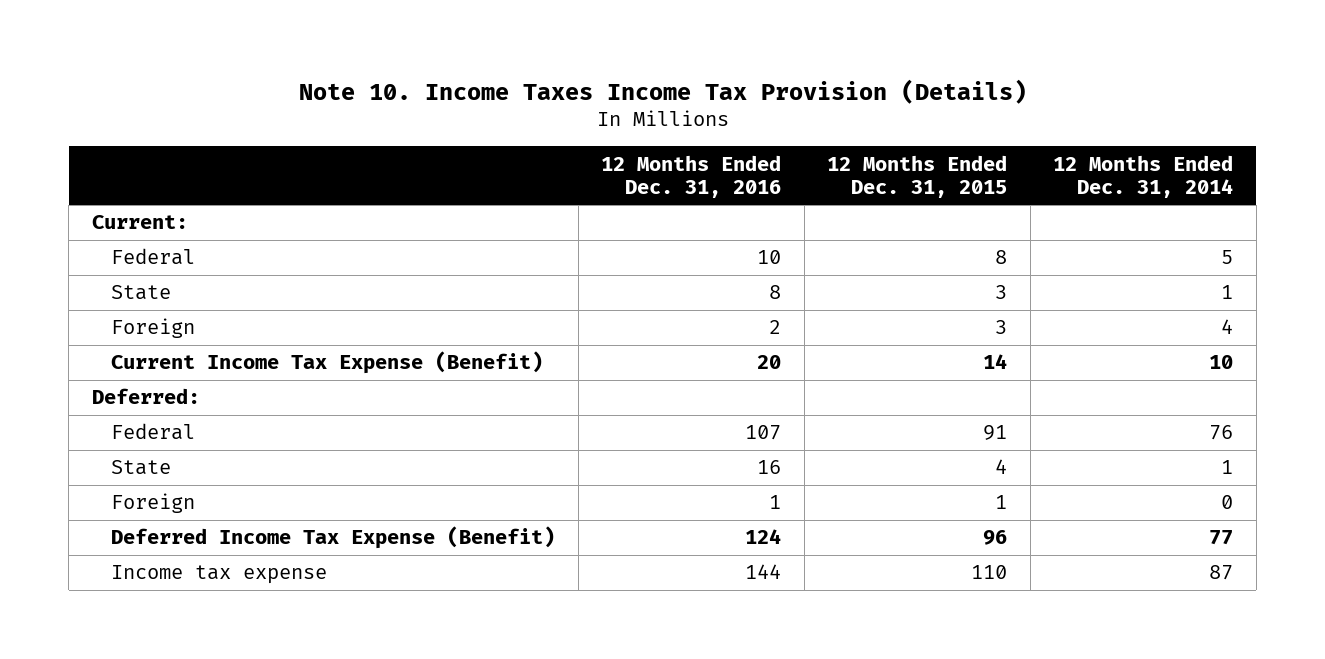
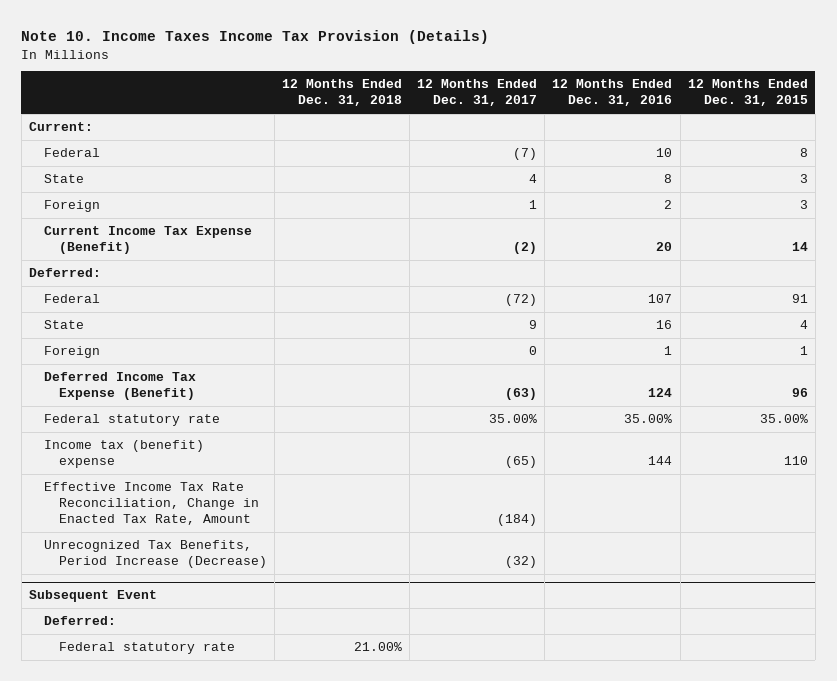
[1053,154,1234,198] 12 Months Ended Dec. 31, 2014 -> none
none -> [282,79,403,107] 12 Months Ended Dec. 31, 2018
none -> [417,79,538,107] 12 Months Ended Dec. 31, 2017
none -> [44,414,221,427] Federal statutory rate
[111,565,328,585] Income tax expense -> [44,440,205,469] Income tax (benefit) expense
none -> [44,482,260,526] Effective Income Tax Rate Reconciliation, Change in Enacted Tax Rate, Amount
none -> [44,540,268,569] Unrecognized Tax Benefits, Period Increase (Decrease)
none -> [29,590,158,603] Subsequent Event
none -> [44,616,117,626] Deferred:
none -> [59,642,236,655] Federal statutory rate

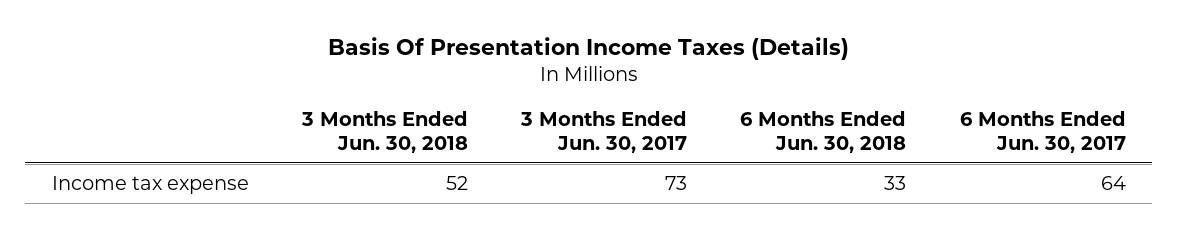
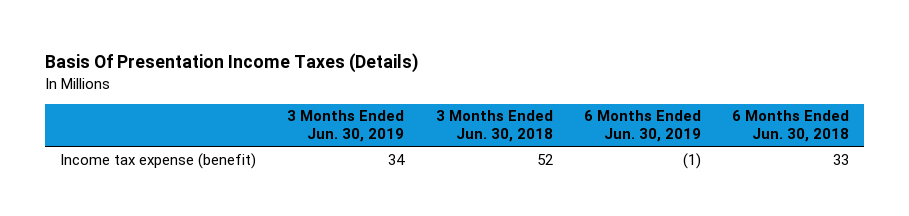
[520,111,688,154] 3 Months Ended Jun. 30, 2017 -> none
[959,111,1126,154] 6 Months Ended Jun. 30, 2017 -> none
none -> [287,110,405,143] 3 Months Ended Jun. 30, 2019
none -> [583,110,701,143] 6 Months Ended Jun. 30, 2019
[51,176,249,195] Income tax expense -> [60,152,257,169] Income tax expense (benefit)

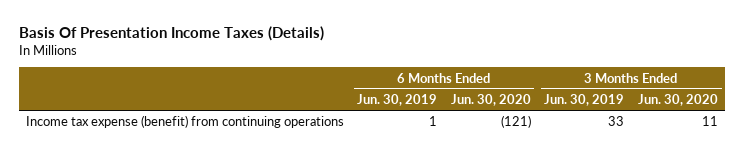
[435,110,553,143] 3 Months Ended Jun. 30, 2018 -> none
[731,110,849,143] 6 Months Ended Jun. 30, 2018 -> none
none -> [450,94,531,107] Jun. 30, 2020
none -> [638,94,719,107] Jun. 30, 2020
[60,152,257,169] Income tax expense (benefit) -> [25,115,344,129] Income tax expense (benefit) from continuing operations
[388,153,406,165] 34 -> [608,116,625,127] 33
[682,152,701,169] (1) -> [429,116,438,127] 1

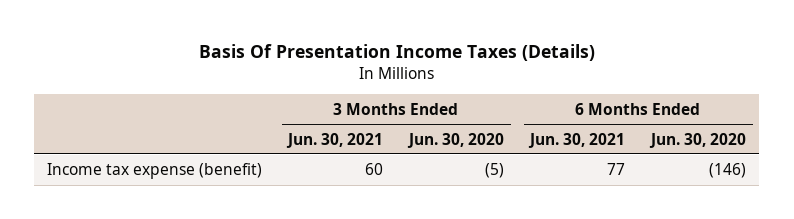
[357,94,438,107] Jun. 30, 2019 -> none
[544,94,625,107] Jun. 30, 2019 -> none
none -> [286,132,384,148] Jun. 30, 2021
none -> [528,132,626,148] Jun. 30, 2021
[25,115,344,129] Income tax expense (benefit) from continuing operations -> [47,163,263,180] Income tax expense (benefit)
[500,115,531,129] (121) -> [709,163,747,179] (146)
[702,116,719,127] 11 -> [485,163,505,179] (5)

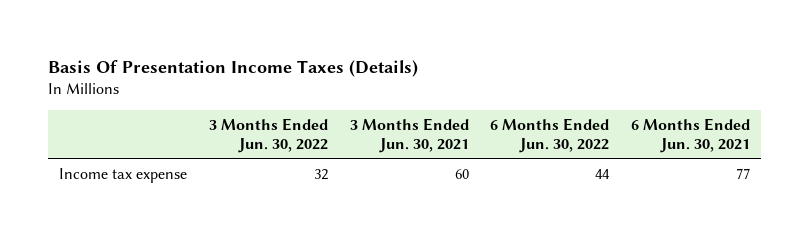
[407,132,505,148] Jun. 30, 2020 -> none
[649,132,747,148] Jun. 30, 2020 -> none
none -> [208,117,328,153] 3 Months Ended Jun. 30, 2022
none -> [490,117,610,153] 6 Months Ended Jun. 30, 2022
[47,163,263,180] Income tax expense (benefit) -> [59,167,188,183] Income tax expense

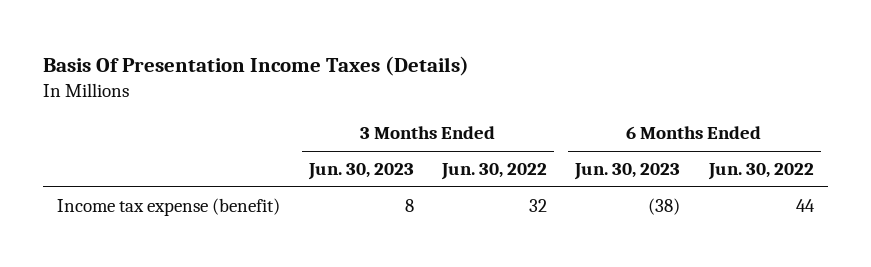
[349,117,469,153] 3 Months Ended Jun. 30, 2021 -> none
[630,117,750,153] 6 Months Ended Jun. 30, 2021 -> none
none -> [307,163,414,181] Jun. 30, 2023
none -> [574,163,681,181] Jun. 30, 2023
[59,167,188,183] Income tax expense -> [57,198,281,217] Income tax expense (benefit)

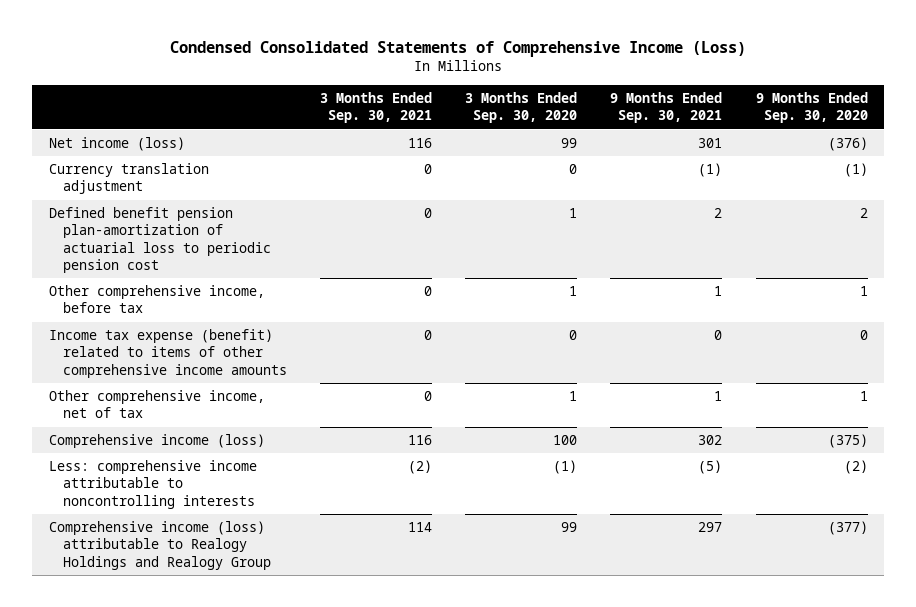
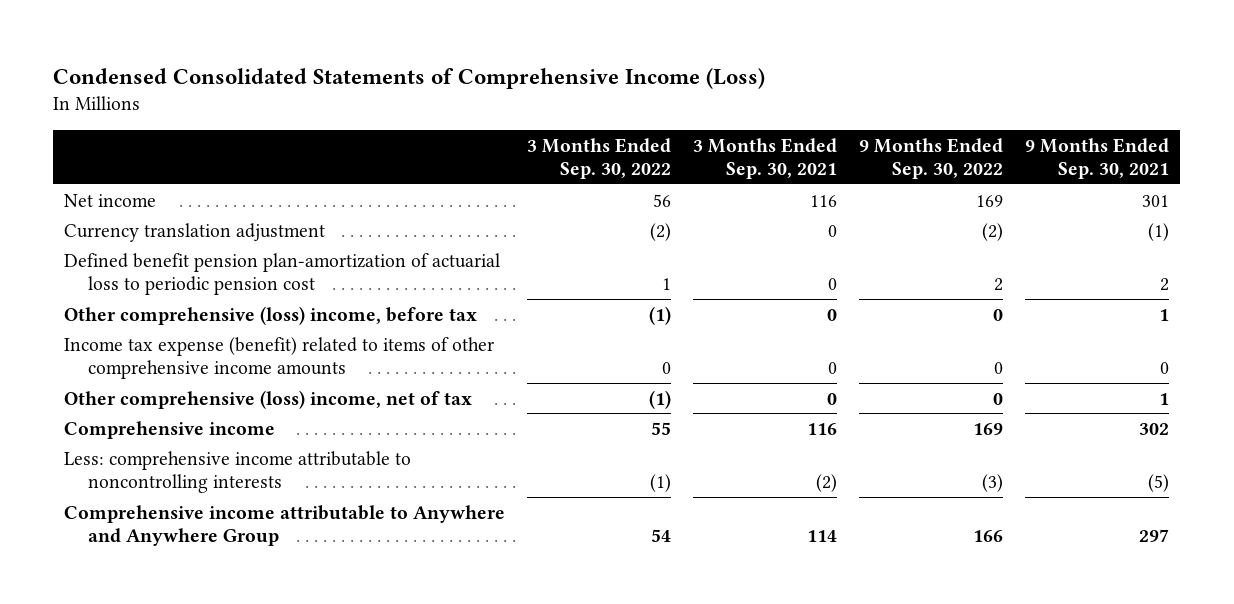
[465,92,578,124] 3 Months Ended Sep. 30, 2020 -> none
[755,92,868,124] 9 Months Ended Sep. 30, 2020 -> none
none -> [527,137,672,179] 3 Months Ended Sep. 30, 2022
none -> [859,137,1004,179] 9 Months Ended Sep. 30, 2022
[48,137,185,152] Net income (loss) -> [64,193,157,207] Net income
[48,285,265,314] Other comprehensive income, before tax -> [64,305,478,325] Other comprehensive (loss) income, before tax
[48,390,265,419] Other comprehensive income, net of tax -> [64,389,473,409] Other comprehensive (loss) income, net of tax
[48,434,265,449] Comprehensive income (loss) -> [64,420,276,439] Comprehensive income
[48,521,272,570] Comprehensive income (loss) attributable to Realogy Holdings and Realogy Group -> [64,504,506,546] Comprehensive income attributable to Anywhere and Anywhere Group

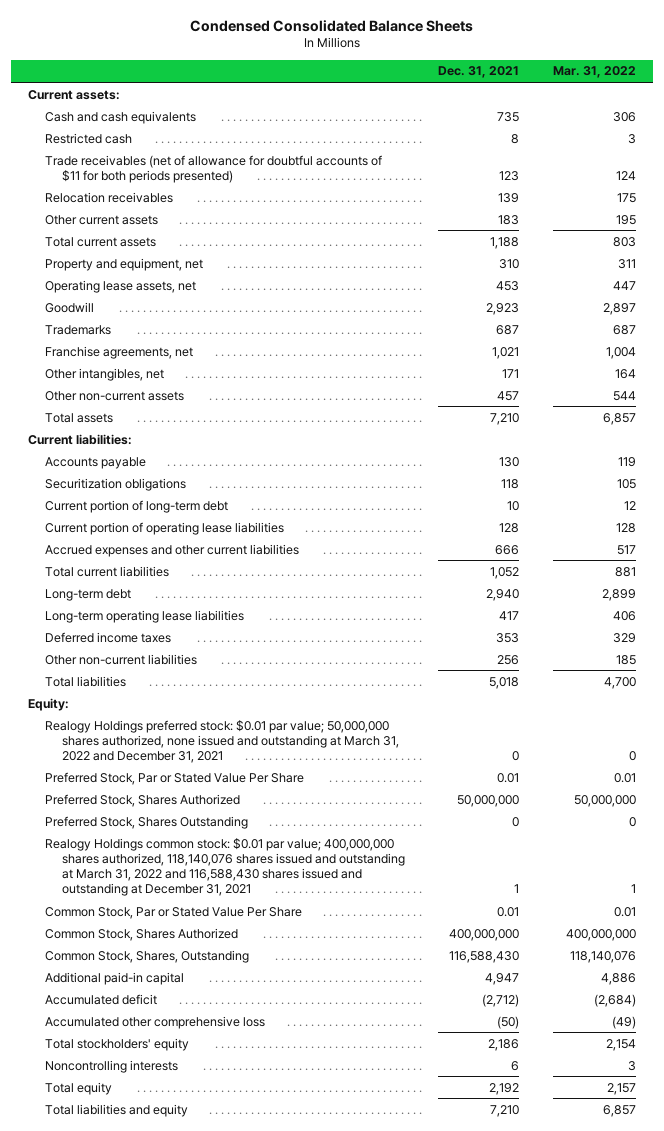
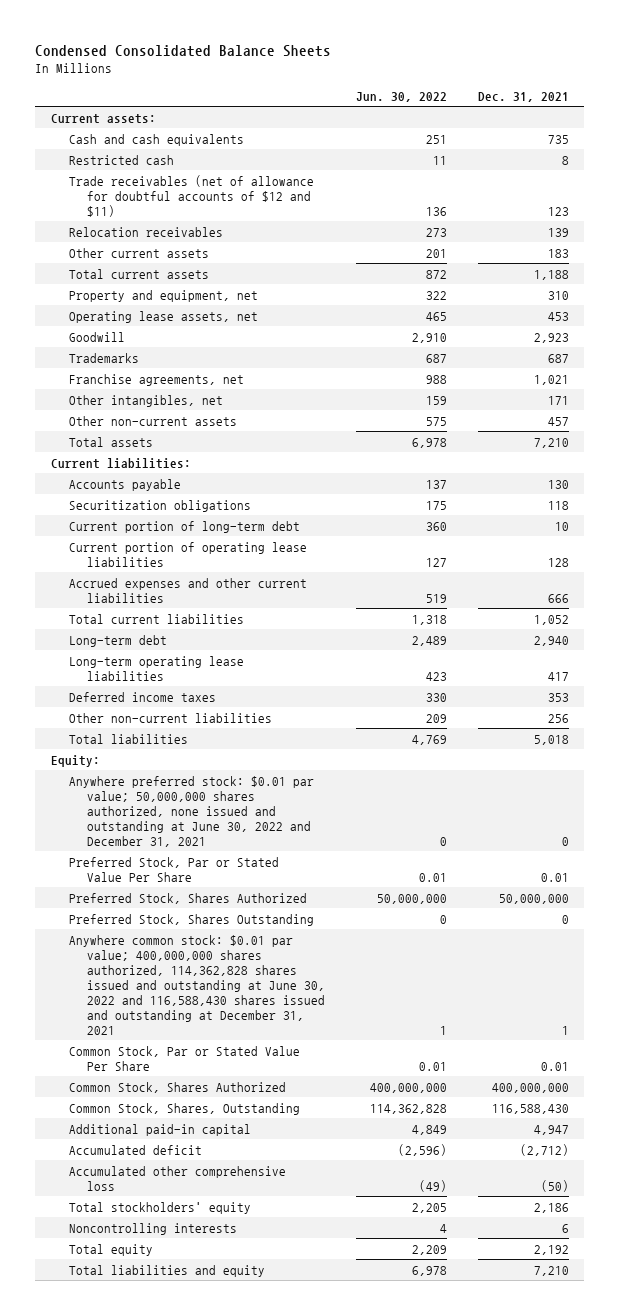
[553,66,637,79] Mar. 31, 2022 -> none
none -> [356,91,448,102] Jun. 30, 2022
[44,154,382,183] Trade receivables (net of allowance for doubtful accounts of $11 for both periods presented) -> [68,174,314,217] Trade receivables (net of allowance for doubtful accounts of $12 and $11)
[44,719,399,763] Realogy Holdings preferred stock: $0.01 par value; 50,000,000 shares authorized, none issued and outstanding at March 31, 2022 and December 31, 2021 -> [68,775,314,847] Anywhere preferred stock: $0.01 par value; 50,000,000 shares authorized, none issued and outstanding at June 30, 2022 and December 31, 2021
[44,837,405,896] Realogy Holdings common stock: $0.01 par value; 400,000,000 shares authorized, 118,140,076 shares issued and outstanding at March 31, 2022 and 116,588,430 shares issued and outstanding at December 31, 2021 -> [68,934,326,1035] Anywhere common stock: $0.01 par value; 400,000,000 shares authorized, 114,362,828 shares issued and outstanding at June 30, 2022 and 116,588,430 shares issued and outstanding at December 31, 2021

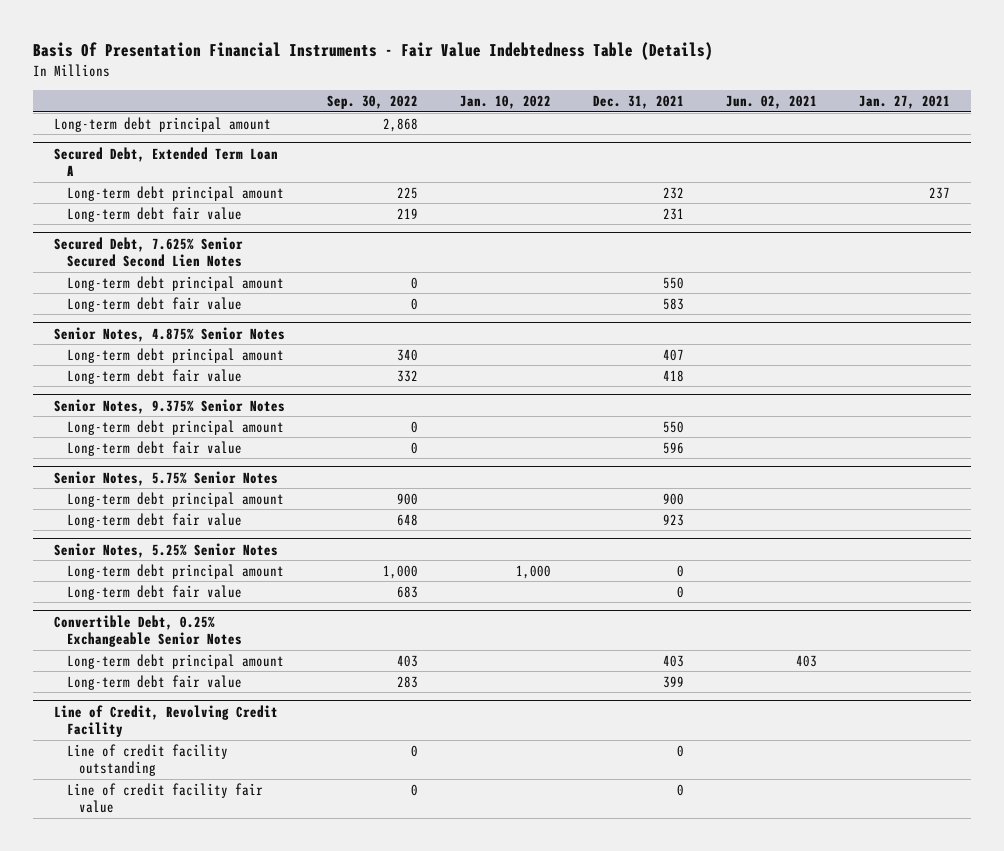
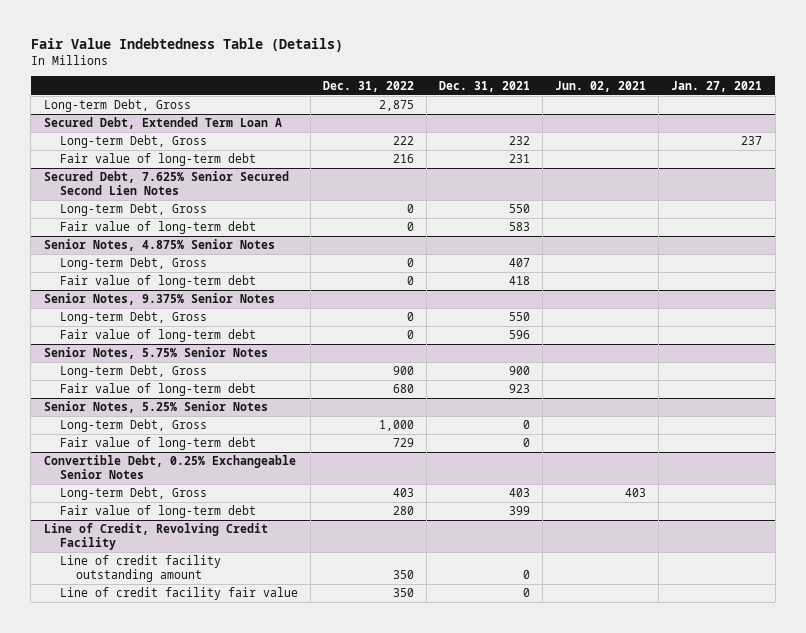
[33,41,714,60] Basis Of Presentation Financial Instruments - Fair Value Indebtedness Table (Details) -> [30,38,343,53] Fair Value Indebtedness Table (Details)
[327,95,419,110] Sep. 30, 2022 -> none
[460,95,552,110] Jan. 10, 2022 -> none
none -> [322,80,414,92] Dec. 31, 2022
[54,116,272,132] Long-term debt principal amount -> [43,99,191,113] Long-term Debt, Gross
[66,185,284,201] Long-term debt principal amount -> [59,135,207,149] Long-term Debt, Gross
[66,206,242,222] Long-term debt fair value -> [59,153,256,167] Fair value of long-term debt
[66,275,284,291] Long-term debt principal amount -> [59,203,207,217] Long-term Debt, Gross
[66,296,242,312] Long-term debt fair value -> [59,221,256,235] Fair value of long-term debt
[66,347,284,363] Long-term debt principal amount -> [59,257,207,271] Long-term Debt, Gross
[66,368,242,384] Long-term debt fair value -> [59,275,256,289] Fair value of long-term debt
[66,419,284,435] Long-term debt principal amount -> [59,311,207,325] Long-term Debt, Gross
[66,440,242,456] Long-term debt fair value -> [59,329,256,343] Fair value of long-term debt
[66,491,284,507] Long-term debt principal amount -> [59,365,207,379] Long-term Debt, Gross
[66,512,242,528] Long-term debt fair value -> [59,383,256,397] Fair value of long-term debt
[66,563,284,579] Long-term debt principal amount -> [59,419,207,433] Long-term Debt, Gross
[66,584,242,600] Long-term debt fair value -> [59,437,256,451] Fair value of long-term debt
[66,653,284,669] Long-term debt principal amount -> [59,487,207,501] Long-term Debt, Gross
[66,674,242,690] Long-term debt fair value -> [59,505,256,519] Fair value of long-term debt
[66,743,228,777] Line of credit facility outstanding -> [59,555,221,583] Line of credit facility outstanding amount

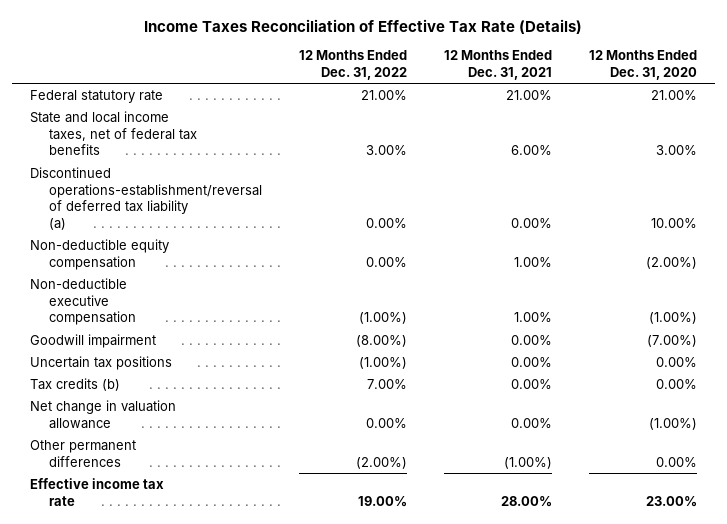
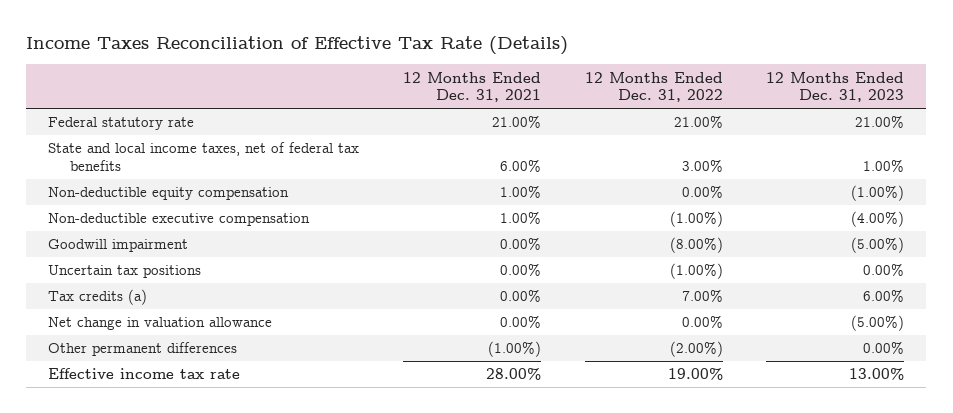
[588,50,697,81] 12 Months Ended Dec. 31, 2020 -> none
none -> [766,71,905,103] 12 Months Ended Dec. 31, 2023
[30,166,263,231] Discontinued operations-establishment/reversal of deferred tax liability (a) -> none
[30,377,121,391] Tax credits (b) -> [48,289,148,306] Tax credits (a)

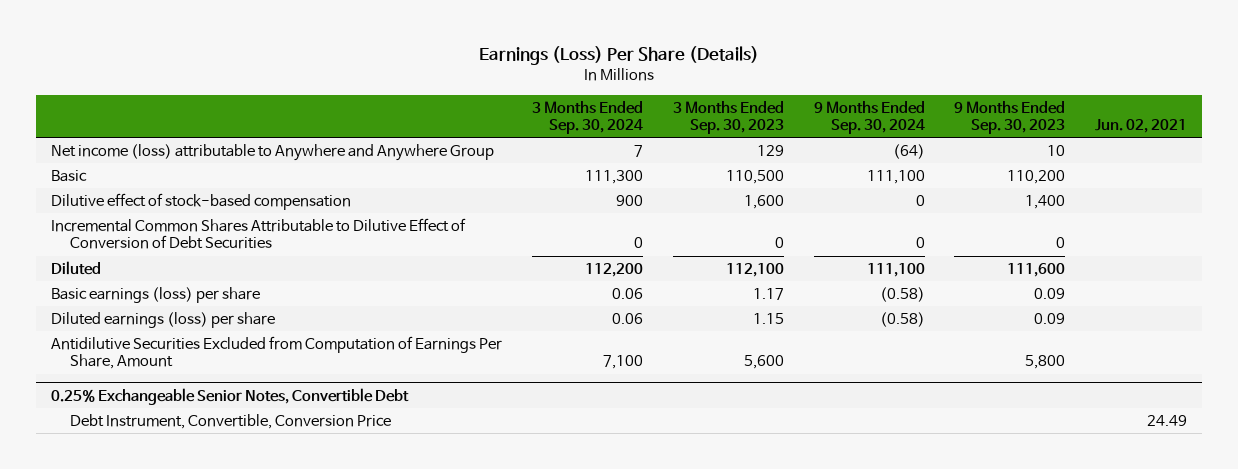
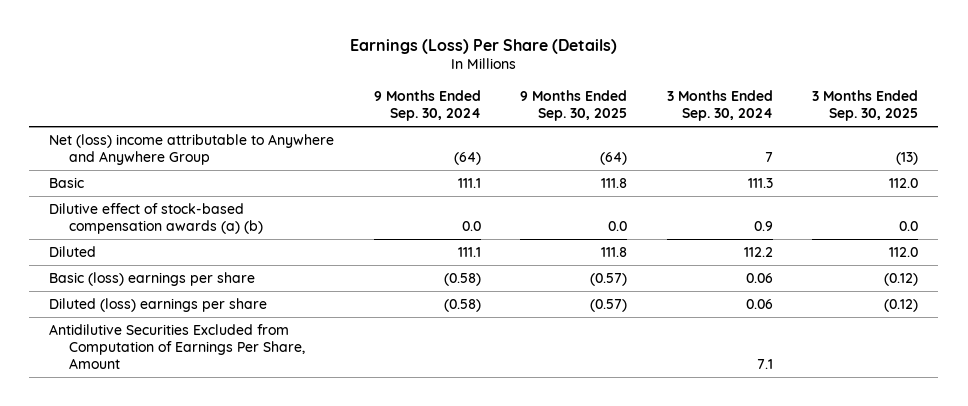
[672,100,784,135] 3 Months Ended Sep. 30, 2023 -> none
[954,100,1066,135] 9 Months Ended Sep. 30, 2023 -> none
[1095,119,1188,134] Jun. 02, 2021 -> none
none -> [520,90,628,122] 9 Months Ended Sep. 30, 2025
none -> [812,90,919,122] 3 Months Ended Sep. 30, 2025
[51,218,467,250] Incremental Common Shares Attributable to Dilutive Effect of Conversion of Debt Securities -> none
[51,387,410,405] 0.25% Exchangeable Senior Notes, Convertible Debt -> none
[69,414,391,430] Debt Instrument, Convertible, Conversion Price -> none
[51,144,495,162] Net income (loss) attributable to Anywhere and Anywhere Group -> [49,133,335,165] Net (loss) income attributable to Anywhere and Anywhere Group
[585,170,644,185] 111,300 -> [747,177,773,188] 111.3
[866,170,925,185] 111,100 -> [457,177,481,188] 111.1
[51,193,352,211] Dilutive effect of stock-based compensation -> [49,202,263,234] Dilutive effect of stock-based compensation awards (a) (b)
[616,195,644,207] 900 -> [753,220,773,231] 0.9
[915,195,925,207] 0 -> [461,220,481,231] 0.0
[585,263,644,278] 112,200 -> [743,246,773,257] 112.2
[866,263,925,278] 111,100 -> [457,246,481,257] 111.1
[51,287,261,304] Basic earnings (loss) per share -> [49,271,256,286] Basic (loss) earnings per share
[51,312,276,329] Diluted earnings (loss) per share -> [49,297,268,312] Diluted (loss) earnings per share
[603,355,644,370] 7,100 -> [756,359,773,370] 7.1

